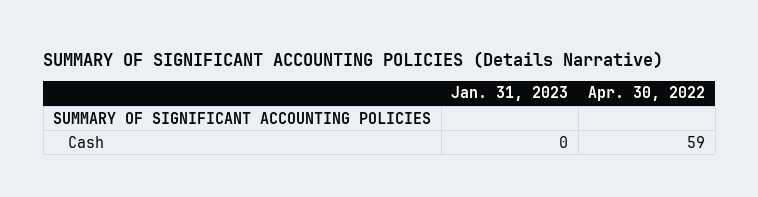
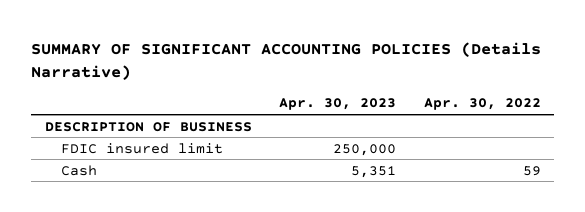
[451,86,569,102] Jan. 31, 2023 -> none
none -> [279,98,397,111] Apr. 30, 2023
[53,111,432,124] SUMMARY OF SIGNIFICANT ACCOUNTING POLICIES -> [44,121,252,132] DESCRIPTION OF BUSINESS
none -> [60,142,223,154] FDIC insured limit

